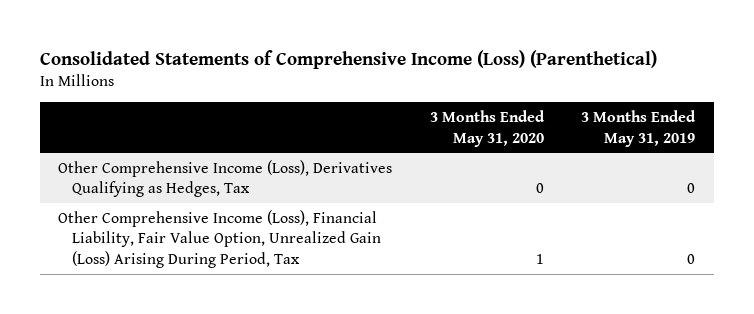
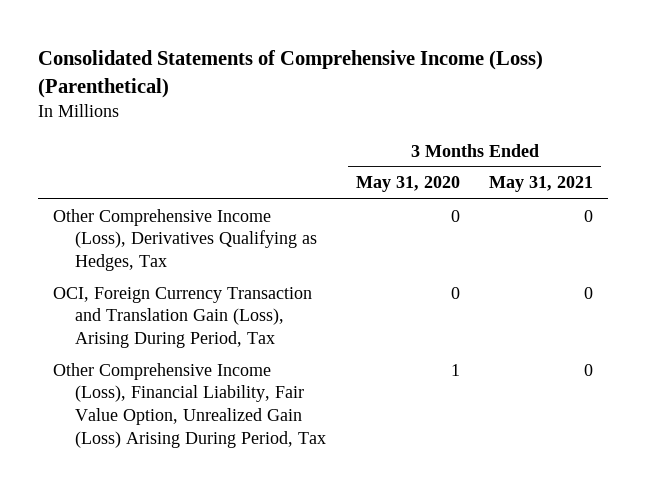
[581,110,697,147] 3 Months Ended May 31, 2019 -> none
none -> [489,176,594,193] May 31, 2021
none -> [52,286,312,349] OCI, Foreign Currency Transaction and Translation Gain (Loss), Arising During Period, Tax

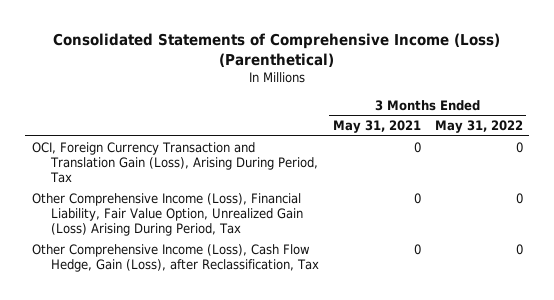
[355,176,460,193] May 31, 2020 -> none
none -> [434,120,523,134] May 31, 2022
[52,208,318,272] Other Comprehensive Income (Loss), Derivatives Qualifying as Hedges, Tax -> none
none -> [31,243,319,273] Other Comprehensive Income (Loss), Cash Flow Hedge, Gain (Loss), after Reclassification, Tax

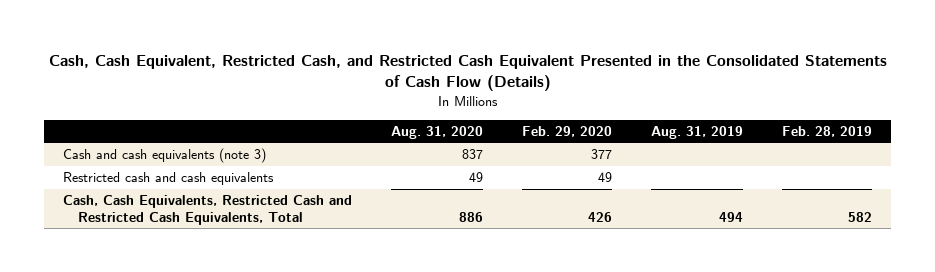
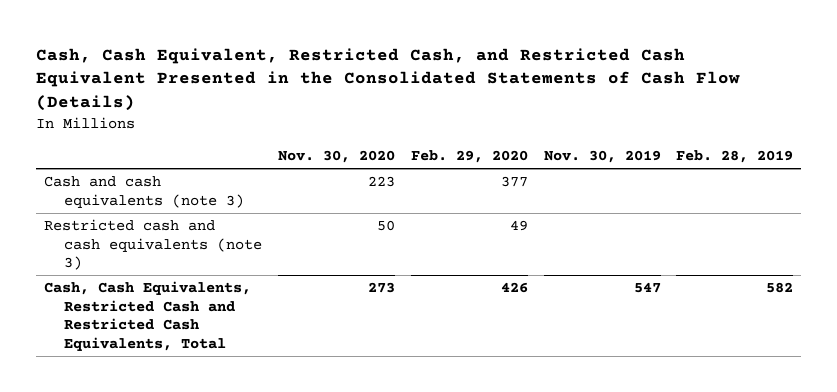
[391,125,484,139] Aug. 31, 2020 -> none
[650,125,743,139] Aug. 31, 2019 -> none
none -> [277,150,395,164] Nov. 30, 2020
none -> [543,150,661,164] Nov. 30, 2019
[63,172,275,186] Restricted cash and cash equivalents -> [43,218,262,271] Restricted cash and cash equivalents (note 3)

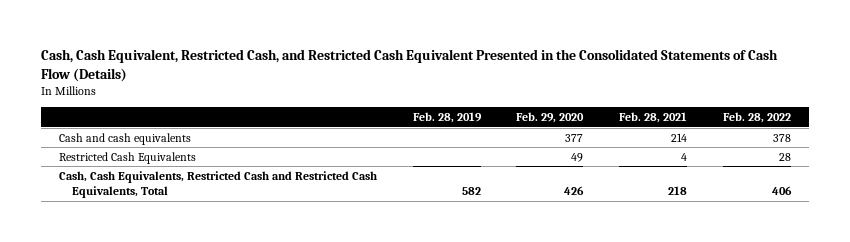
[277,150,395,164] Nov. 30, 2020 -> none
[543,150,661,164] Nov. 30, 2019 -> none
none -> [618,112,687,124] Feb. 28, 2021
none -> [722,112,791,124] Feb. 28, 2022
[43,175,244,208] Cash and cash equivalents (note 3) -> [58,132,191,145] Cash and cash equivalents
[43,218,262,271] Restricted cash and cash equivalents (note 3) -> [58,151,196,164] Restricted Cash Equivalents

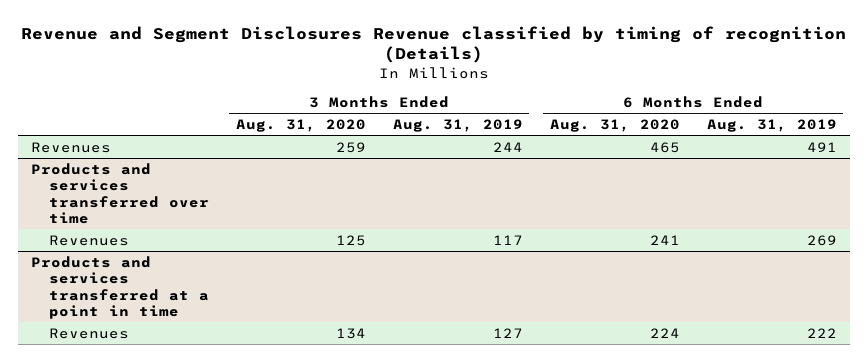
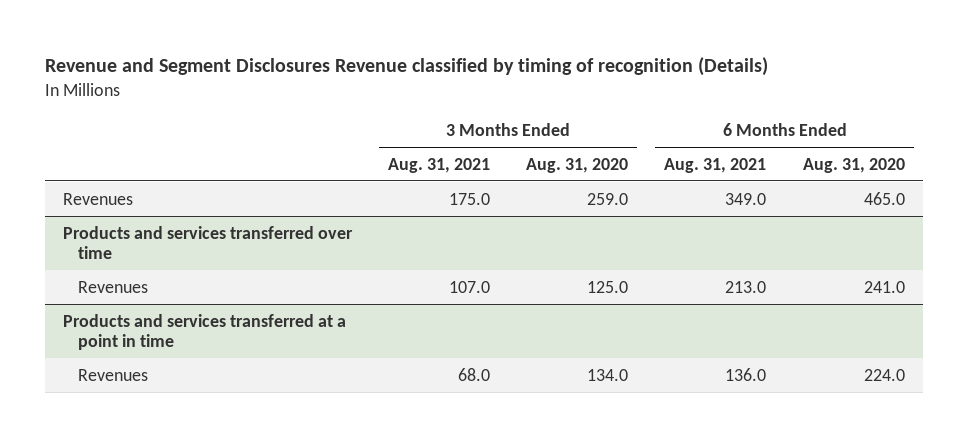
[392,119,523,133] Aug. 31, 2019 -> none
[706,119,837,133] Aug. 31, 2019 -> none
none -> [388,157,491,173] Aug. 31, 2021
none -> [664,157,767,173] Aug. 31, 2021
[335,141,366,153] 259 -> [587,192,629,205] 259.0
[649,141,680,153] 465 -> [863,191,905,205] 465.0
[335,234,366,246] 125 -> [587,280,629,293] 125.0
[649,234,680,245] 241 -> [863,280,905,293] 241.0
[335,327,366,339] 134 -> [587,368,629,381] 134.0
[649,327,680,338] 224 -> [863,368,905,381] 224.0

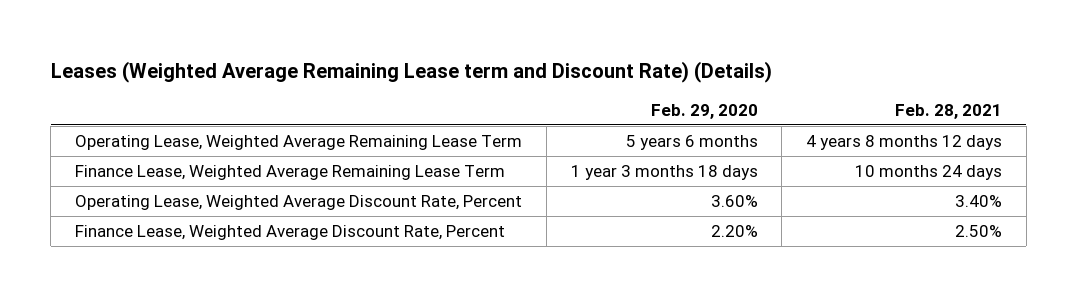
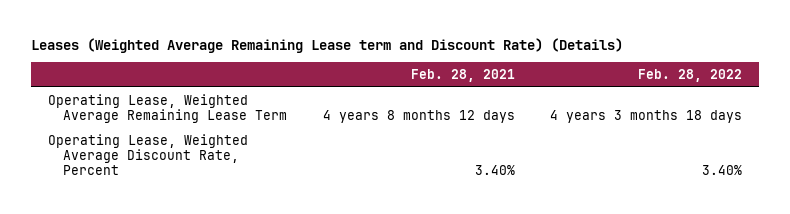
[650,103,758,119] Feb. 29, 2020 -> none
none -> [637,69,742,83] Feb. 28, 2022
[75,165,506,181] Finance Lease, Weighted Average Remaining Lease Term -> none
[75,225,506,241] Finance Lease, Weighted Average Discount Rate, Percent -> none

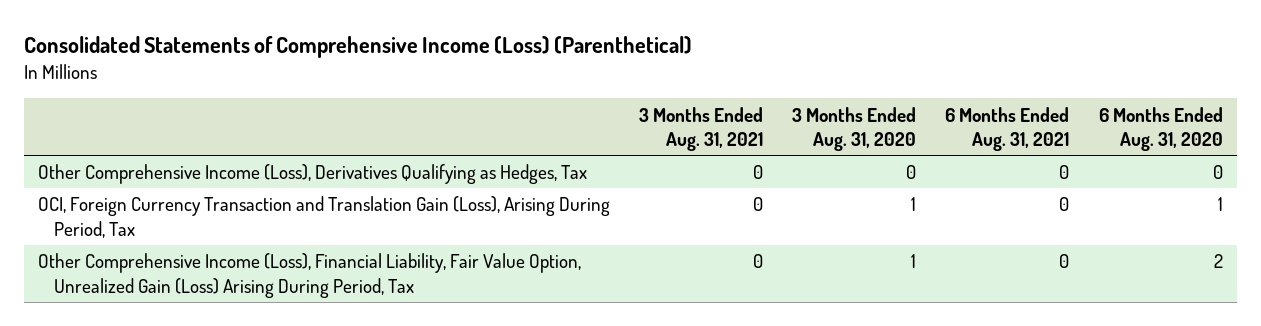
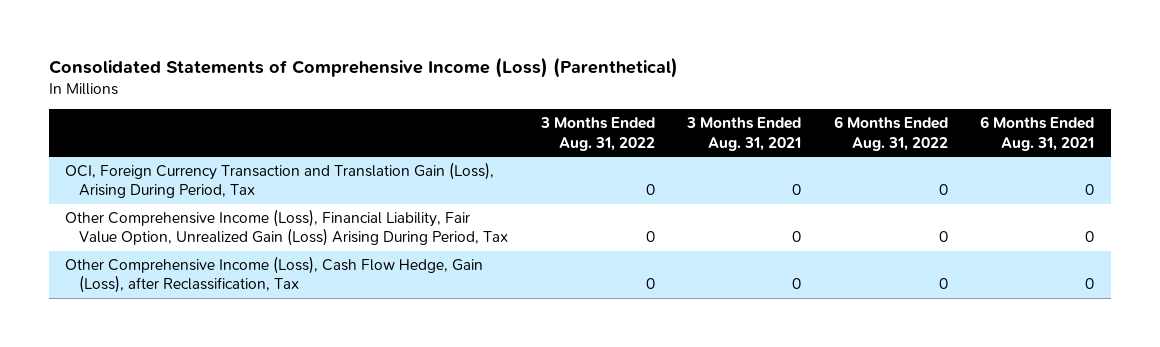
[792,106,917,151] 3 Months Ended Aug. 31, 2020 -> none
[1098,106,1223,151] 6 Months Ended Aug. 31, 2020 -> none
none -> [539,117,655,151] 3 Months Ended Aug. 31, 2022
none -> [833,116,948,151] 6 Months Ended Aug. 31, 2022
[38,164,588,185] Other Comprehensive Income (Loss), Derivatives Qualifying as Hedges, Tax -> none
none -> [65,255,484,294] Other Comprehensive Income (Loss), Cash Flow Hedge, Gain (Loss), after Reclassification, Tax

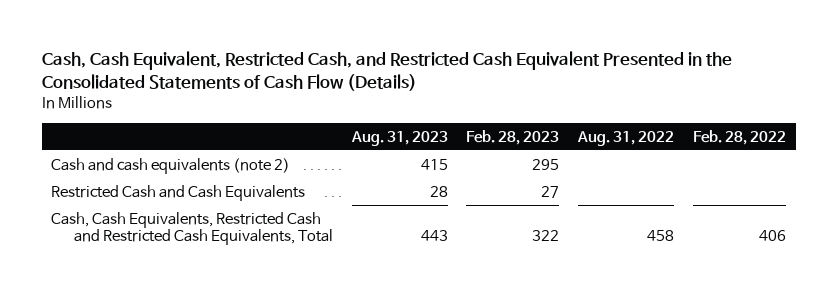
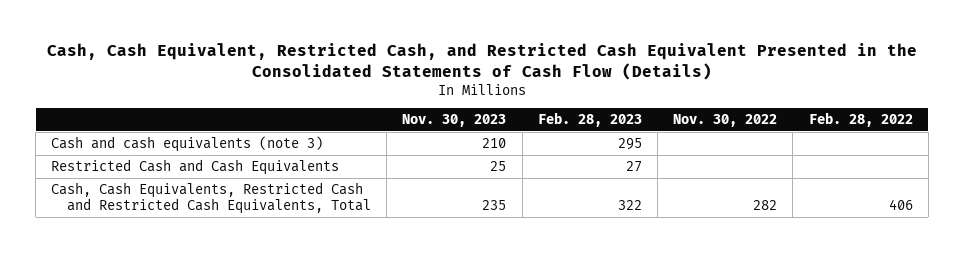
[350,130,448,146] Aug. 31, 2023 -> none
[577,130,675,146] Aug. 31, 2022 -> none
none -> [402,114,507,128] Nov. 30, 2023
none -> [673,114,778,128] Nov. 30, 2022
[51,157,291,174] Cash and cash equivalents (note 2) -> [51,135,324,152] Cash and cash equivalents (note 3)

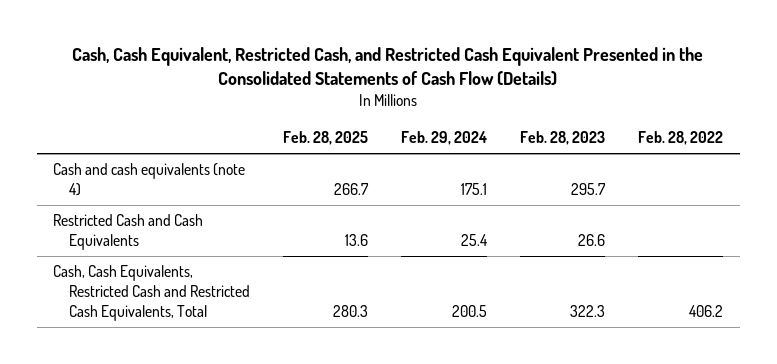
[402,114,507,128] Nov. 30, 2023 -> none
[673,114,778,128] Nov. 30, 2022 -> none
none -> [282,131,368,146] Feb. 28, 2025
none -> [401,131,488,146] Feb. 29, 2024
[51,135,324,152] Cash and cash equivalents (note 3) -> [53,163,246,197] Cash and cash equivalents (note 4)
[617,137,642,150] 295 -> [571,183,607,196] 295.7
[625,160,642,172] 27 -> [578,234,606,247] 26.6
[617,200,642,211] 322 -> [570,305,606,318] 322.3
[888,199,913,211] 406 -> [689,305,724,318] 406.2

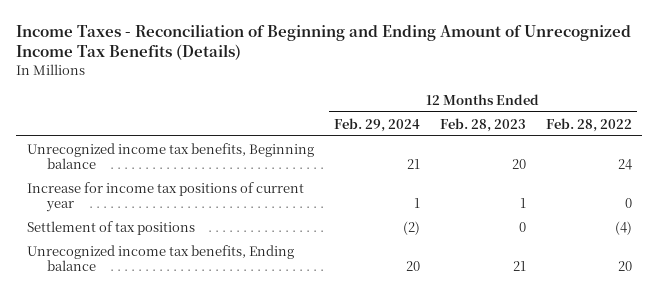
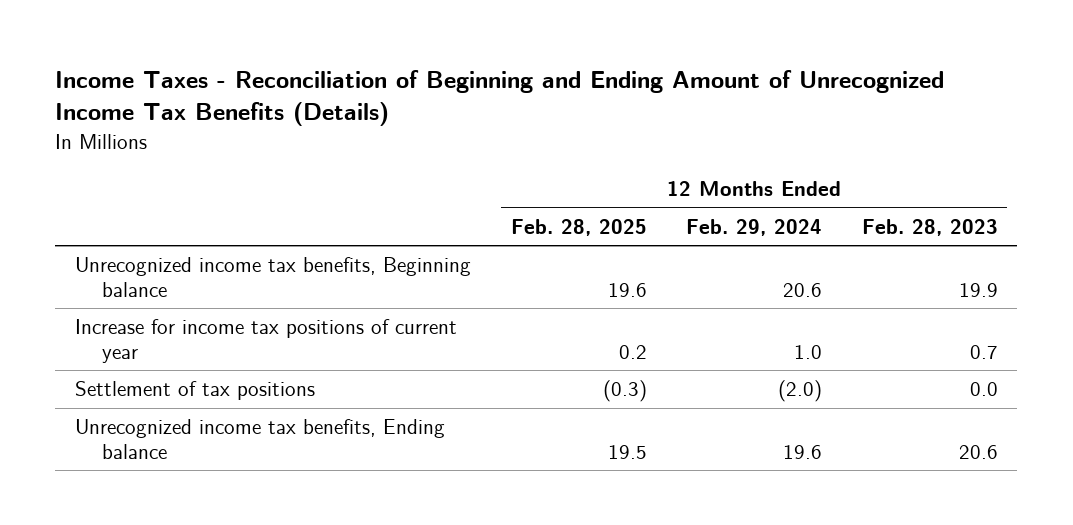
[545,117,632,132] Feb. 28, 2022 -> none
none -> [510,218,647,236] Feb. 28, 2025
[406,158,420,169] 21 -> [783,282,823,297] 20.6
[511,158,526,169] 20 -> [958,282,998,297] 19.9
[413,197,420,208] 1 -> [794,344,823,359] 1.0
[519,197,526,208] 1 -> [969,344,998,359] 0.7
[402,220,420,235] (2) -> [778,380,823,403] (2.0)
[518,221,526,232] 0 -> [969,382,998,397] 0.0
[405,260,420,271] 20 -> [783,444,823,459] 19.6
[512,260,526,271] 21 -> [958,444,998,459] 20.6

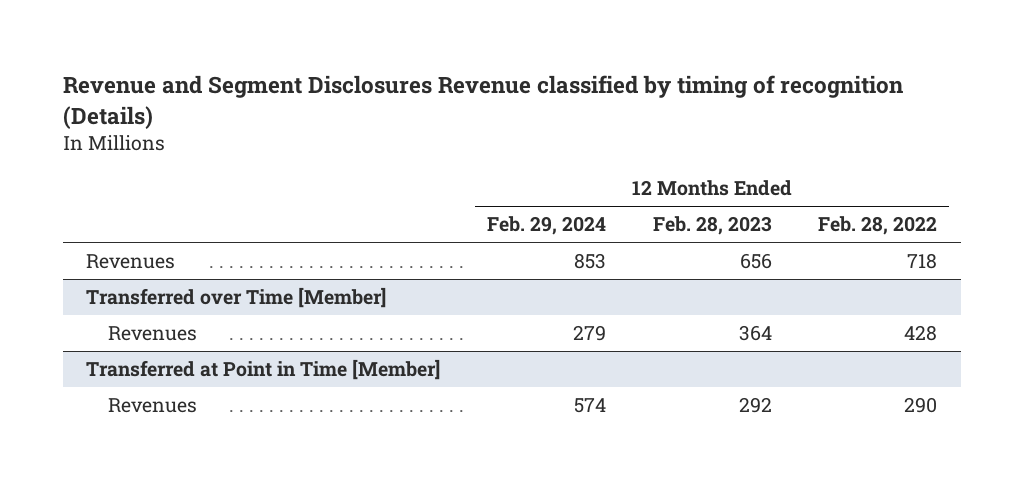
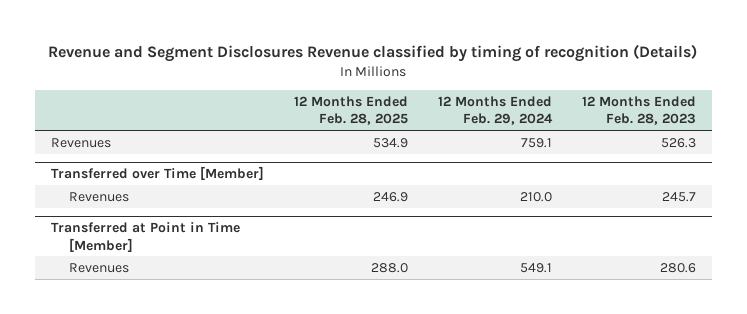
[818,216,938,236] Feb. 28, 2022 -> none
none -> [293,96,408,126] 12 Months Ended Feb. 28, 2025
[573,253,606,270] 853 -> [521,137,553,148] 759.1
[739,253,772,270] 656 -> [661,137,697,148] 526.3
[572,325,606,342] 279 -> [520,191,553,202] 210.0
[738,325,772,342] 364 -> [662,191,697,202] 245.7
[573,398,606,414] 574 -> [520,262,553,273] 549.1
[738,397,772,414] 292 -> [660,262,697,273] 280.6

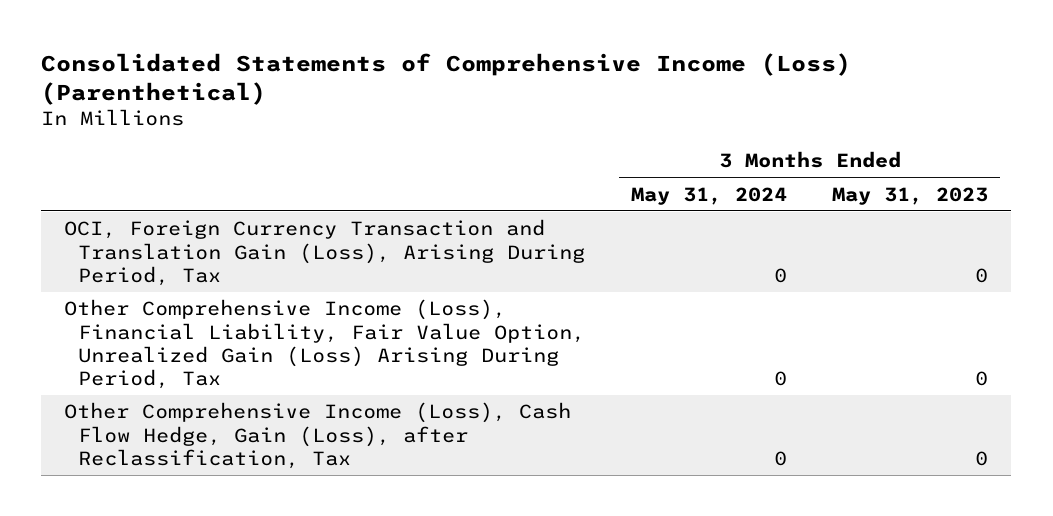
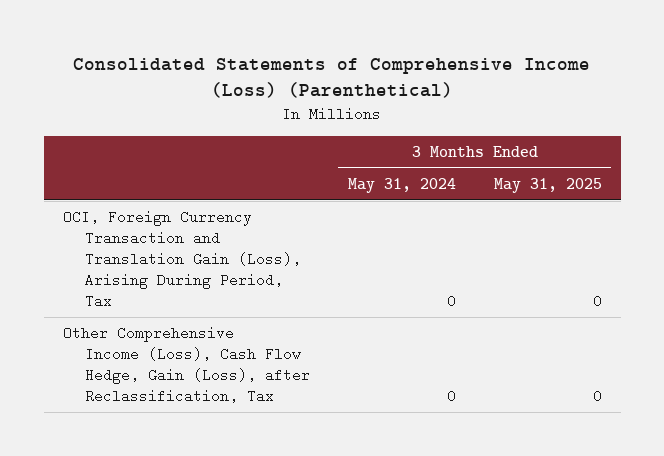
[832,186,989,205] May 31, 2023 -> none
none -> [493,177,602,193] May 31, 2025
[64,299,586,390] Other Comprehensive Income (Loss), Financial Liability, Fair Value Option, Unrealized Gain (Loss) Arising During Period, Tax -> none

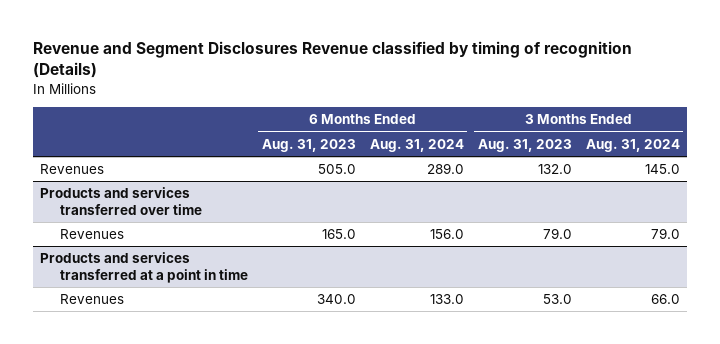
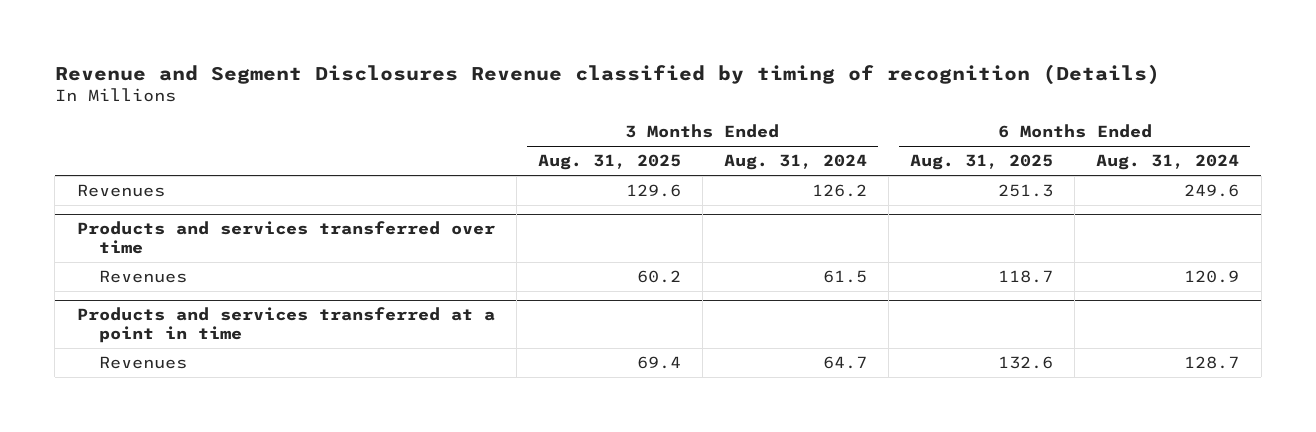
[261,138,356,152] Aug. 31, 2023 -> none
[477,138,572,152] Aug. 31, 2023 -> none
none -> [537,154,681,171] Aug. 31, 2025
none -> [910,154,1054,171] Aug. 31, 2025
[426,163,464,175] 289.0 -> [1184,184,1240,198] 249.6
[644,164,680,175] 145.0 -> [811,184,867,198] 126.2
[429,229,464,240] 156.0 -> [1184,270,1240,284] 120.9
[650,228,680,240] 79.0 -> [822,270,867,284] 61.5
[429,294,464,305] 133.0 -> [1184,356,1240,370] 128.7
[650,294,680,305] 66.0 -> [822,356,867,370] 64.7

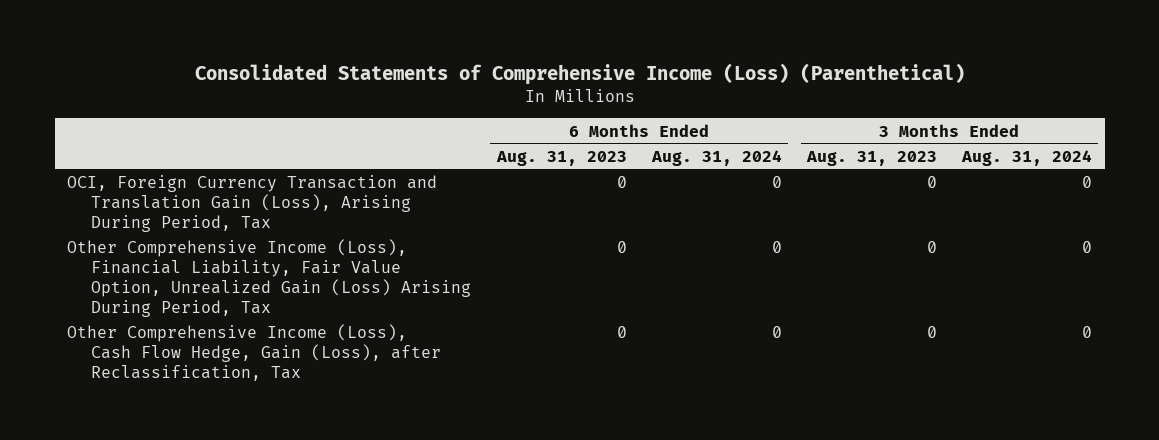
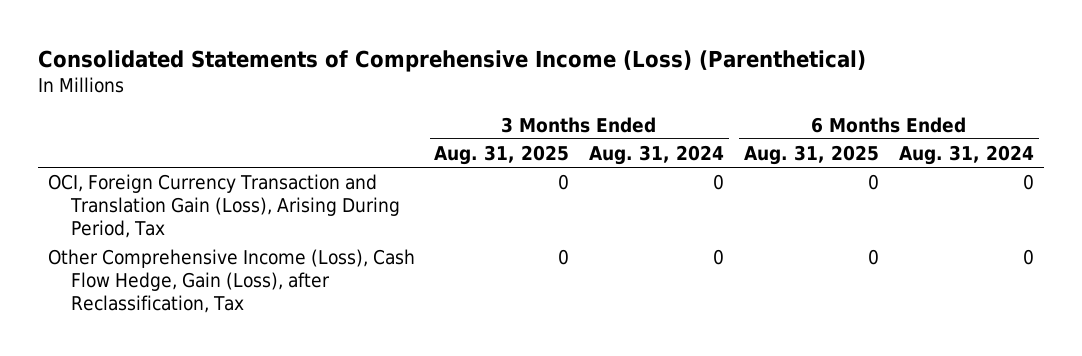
[495,150,627,166] Aug. 31, 2023 -> none
[805,150,937,166] Aug. 31, 2023 -> none
none -> [434,144,570,165] Aug. 31, 2025
none -> [744,144,880,165] Aug. 31, 2025
[67,239,472,317] Other Comprehensive Income (Loss), Financial Liability, Fair Value Option, Unrealized Gain (Loss) Arising During Period, Tax -> none

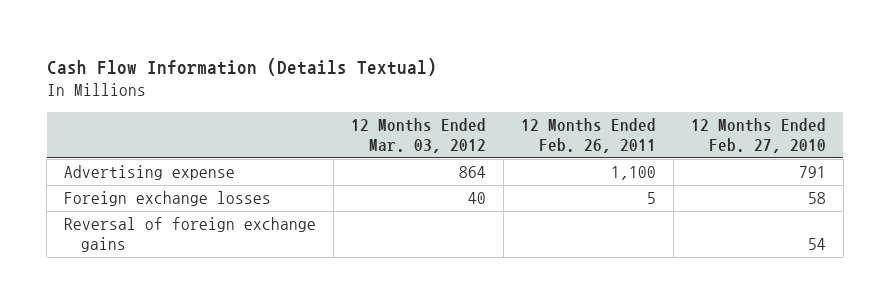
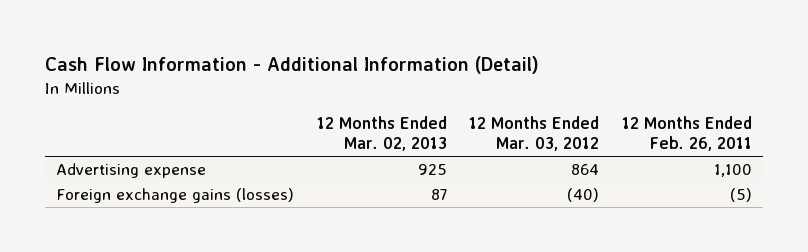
[46,57,437,76] Cash Flow Information (Details Textual) -> [44,56,539,75] Cash Flow Information - Additional Information (Detail)
[690,118,826,153] 12 Months Ended Feb. 27, 2010 -> none
none -> [316,116,447,152] 12 Months Ended Mar. 02, 2013
[64,217,317,252] Reversal of foreign exchange gains -> none
[64,191,272,207] Foreign exchange losses -> [56,188,295,204] Foreign exchange gains (losses)
[468,192,487,205] 40 -> [567,188,600,203] (40)
[646,192,656,205] 5 -> [729,188,752,203] (5)

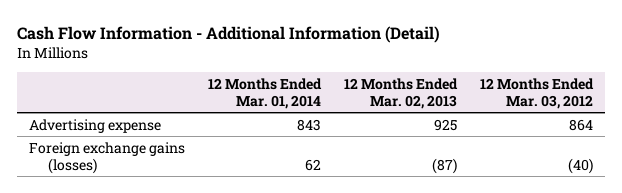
[621,116,752,152] 12 Months Ended Feb. 26, 2011 -> none
none -> [207,77,322,109] 12 Months Ended Mar. 01, 2014
[430,189,447,201] 87 -> [431,157,457,174] (87)

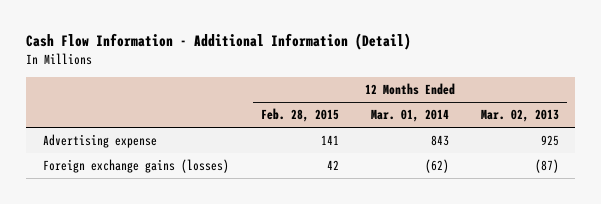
[480,77,595,109] 12 Months Ended Mar. 03, 2012 -> none
none -> [260,108,339,123] Feb. 28, 2015
[304,158,321,171] 62 -> [424,159,449,174] (62)

